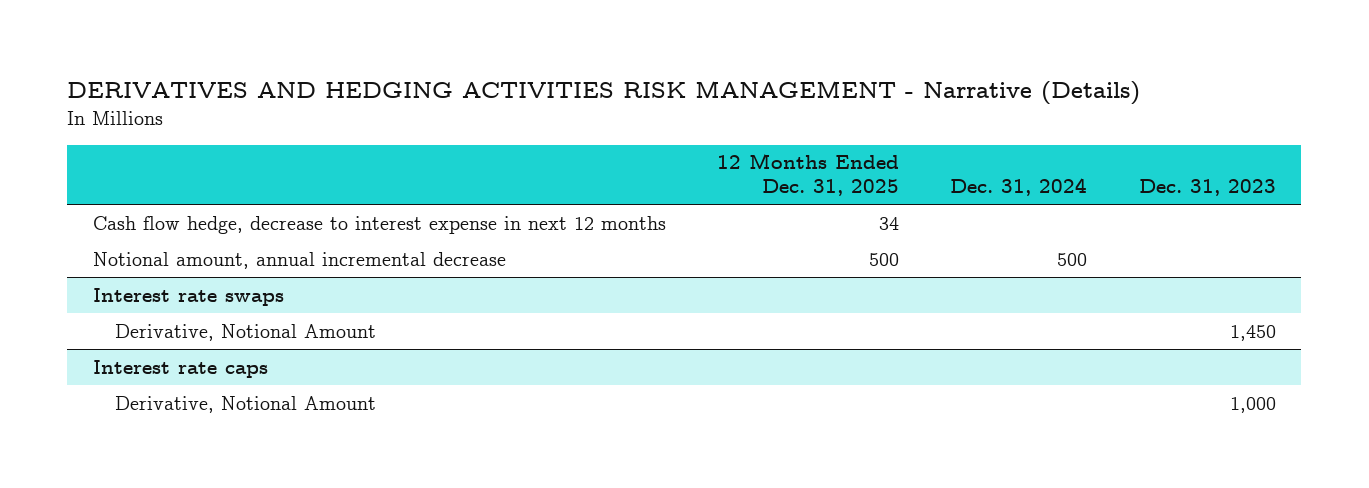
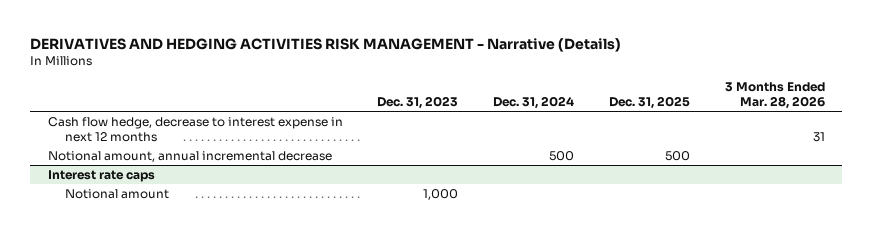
[717,153,900,197] 12 Months Ended Dec. 31, 2025 -> none
none -> [608,96,690,110] Dec. 31, 2025
none -> [724,81,825,110] 3 Months Ended Mar. 28, 2026
[93,287,285,306] Interest rate swaps -> none
[114,323,376,341] Derivative, Notional Amount -> none
[114,395,376,413] Derivative, Notional Amount -> [65,188,170,199] Notional amount

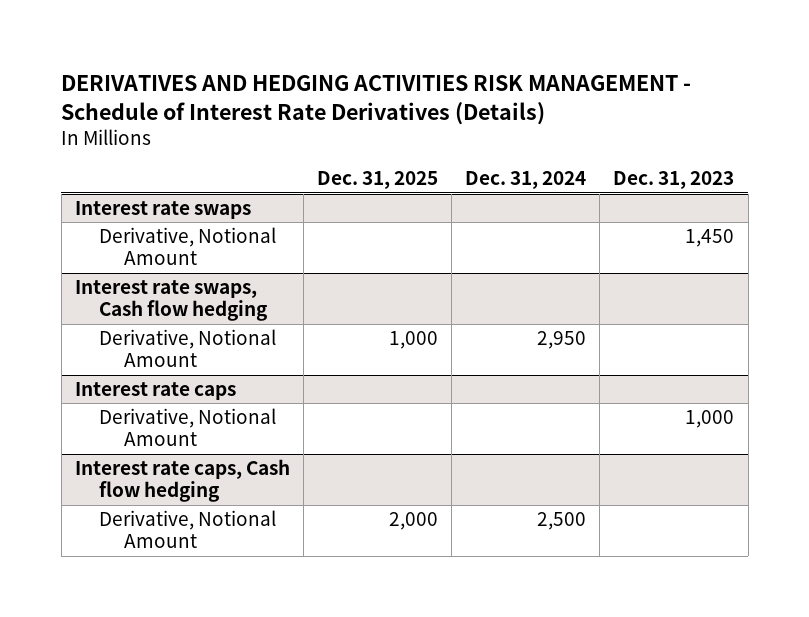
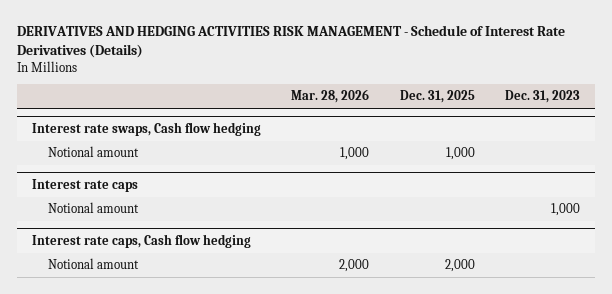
[465,171,587,190] Dec. 31, 2024 -> none
none -> [291,89,370,104] Mar. 28, 2026
[74,201,251,220] Interest rate swaps -> none
[99,227,277,266] Derivative, Notional Amount -> none
[99,329,277,368] Derivative, Notional Amount -> [48,146,140,158] Notional amount
[99,408,277,447] Derivative, Notional Amount -> [48,202,140,214] Notional amount
[99,510,277,549] Derivative, Notional Amount -> [48,258,140,270] Notional amount

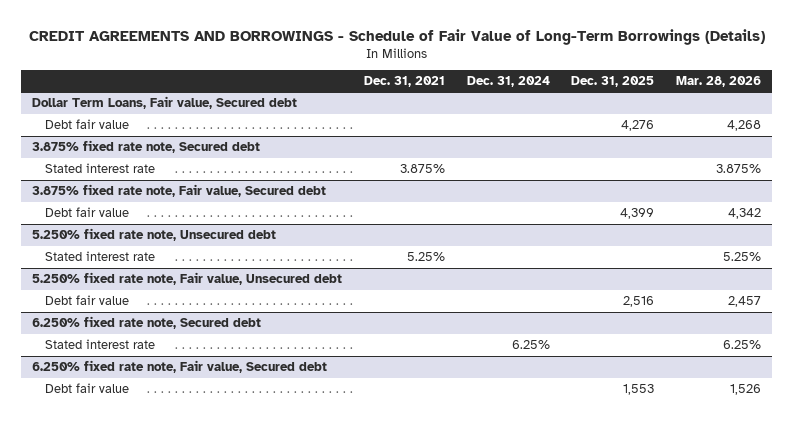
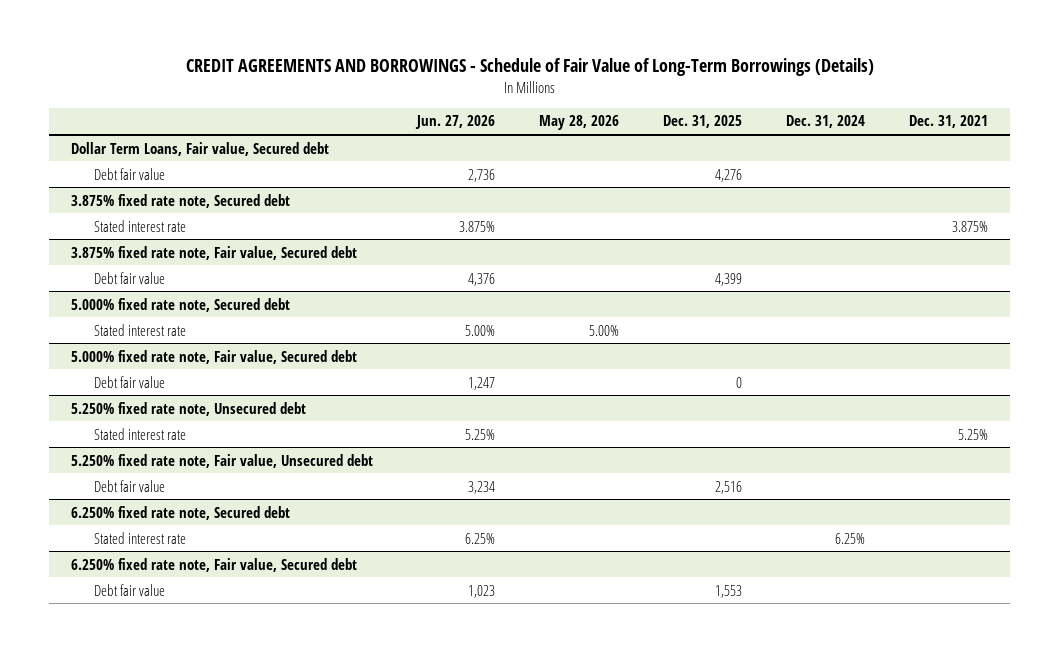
[676,75,762,87] Mar. 28, 2026 -> none
none -> [415,115,496,130] Jun. 27, 2026
none -> [539,115,620,131] May 28, 2026
none -> [71,297,291,312] 5.000% fixed rate note, Secured debt
none -> [94,323,187,336] Stated interest rate
none -> [71,349,358,364] 5.000% fixed rate note, Fair value, Secured debt
none -> [94,375,166,388] Debt fair value

